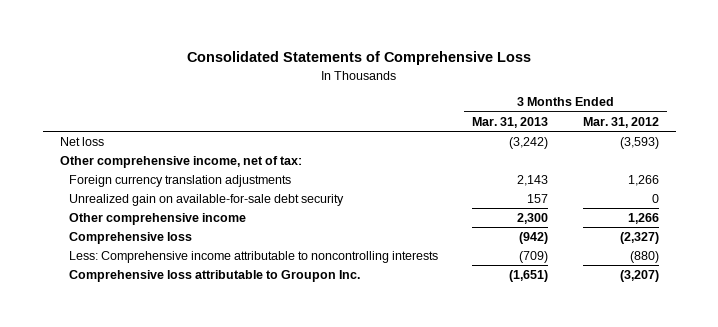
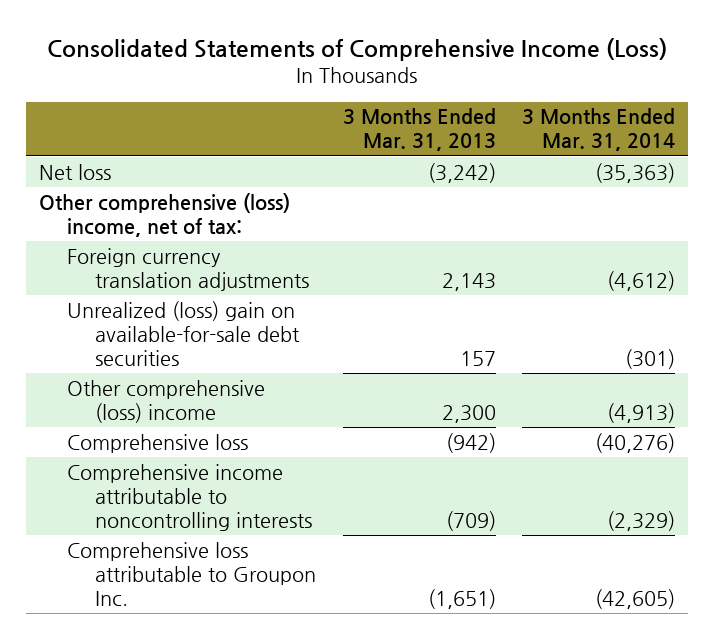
[187,51,532,66] Consolidated Statements of Comprehensive Loss -> [46,38,667,62] Consolidated Statements of Comprehensive Income (Loss)
[582,116,659,128] Mar. 31, 2012 -> none
none -> [521,108,675,152] 3 Months Ended Mar. 31, 2014
[59,156,302,169] Other comprehensive income, net of tax: -> [39,192,291,237] Other comprehensive (loss) income, net of tax:
[69,194,345,207] Unrealized gain on available-for-sale debt security -> [67,300,301,366] Unrealized (loss) gain on available-for-sale debt securities
[69,213,247,226] Other comprehensive income -> [67,379,266,423] Other comprehensive (loss) income
[69,251,439,264] Less: Comprehensive income attributable to noncontrolling interests -> [67,463,313,531] Comprehensive income attributable to noncontrolling interests

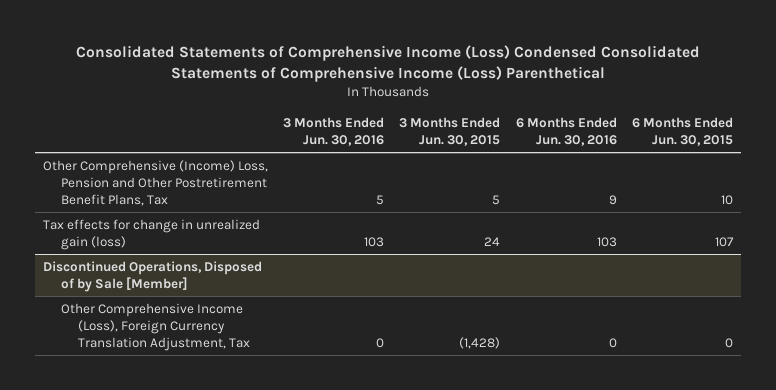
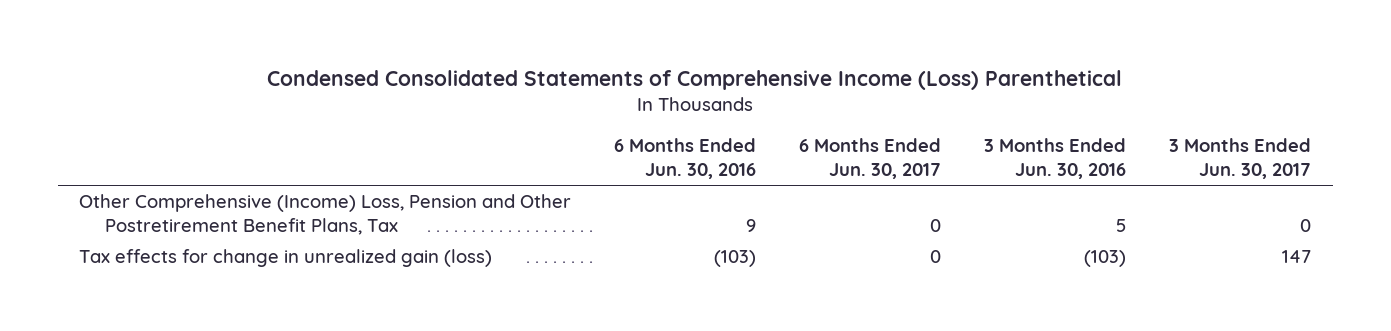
[75,44,700,82] Consolidated Statements of Comprehensive Income (Loss) Condensed Consolidated Statements of Comprehensive Income (Loss) Parenthetical -> [267,70,1123,91] Condensed Consolidated Statements of Comprehensive Income (Loss) Parenthetical
[399,116,501,146] 3 Months Ended Jun. 30, 2015 -> none
[632,116,734,146] 6 Months Ended Jun. 30, 2015 -> none
none -> [799,138,942,179] 6 Months Ended Jun. 30, 2017
none -> [1169,138,1312,179] 3 Months Ended Jun. 30, 2017
[42,260,262,293] Discontinued Operations, Disposed of by Sale [Member] -> none
[60,302,251,352] Other Comprehensive Income (Loss), Foreign Currency Translation Adjustment, Tax -> none
[364,237,385,248] 103 -> [1084,250,1127,268] (103)
[596,237,617,248] 103 -> [714,250,757,268] (103)

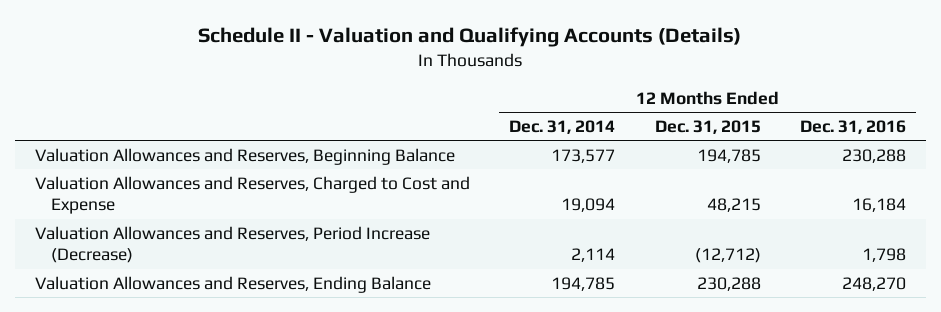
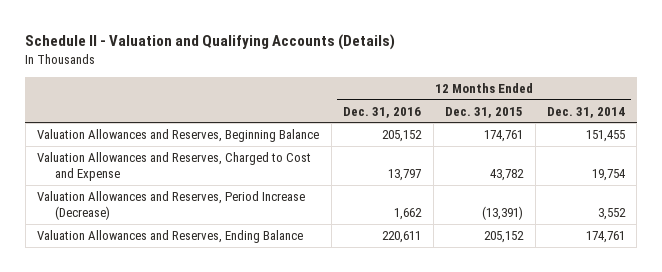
[551,148,616,163] 173,577 -> [585,130,625,143] 151,455
[696,148,761,163] 194,785 -> [484,130,524,143] 174,761
[842,148,907,163] 230,288 -> [382,130,423,143] 205,152
[561,198,616,213] 19,094 -> [591,168,626,181] 19,754
[706,198,761,213] 48,215 -> [490,168,525,181] 43,782
[852,198,907,213] 16,184 -> [388,168,422,181] 13,797
[571,248,616,263] 2,114 -> [597,207,626,220] 3,552
[694,248,761,264] (12,712) -> [482,205,524,220] (13,391)
[862,248,907,263] 1,798 -> [394,207,423,220] 1,662
[551,276,616,291] 194,785 -> [585,231,625,244] 174,761
[696,276,761,291] 230,288 -> [484,231,525,244] 205,152
[842,276,907,291] 248,270 -> [382,231,422,244] 220,611

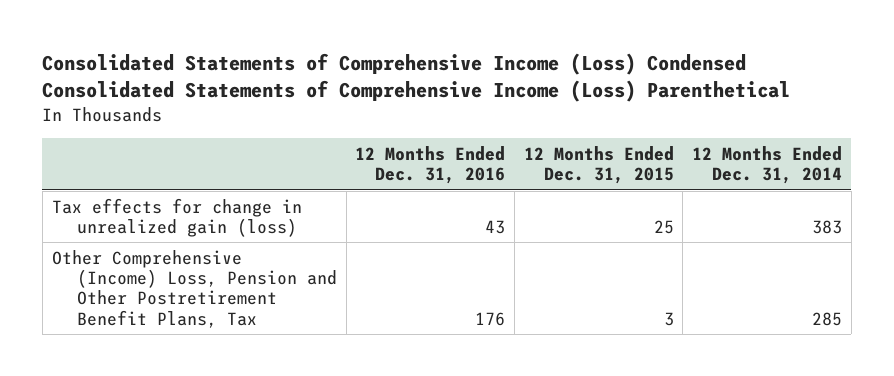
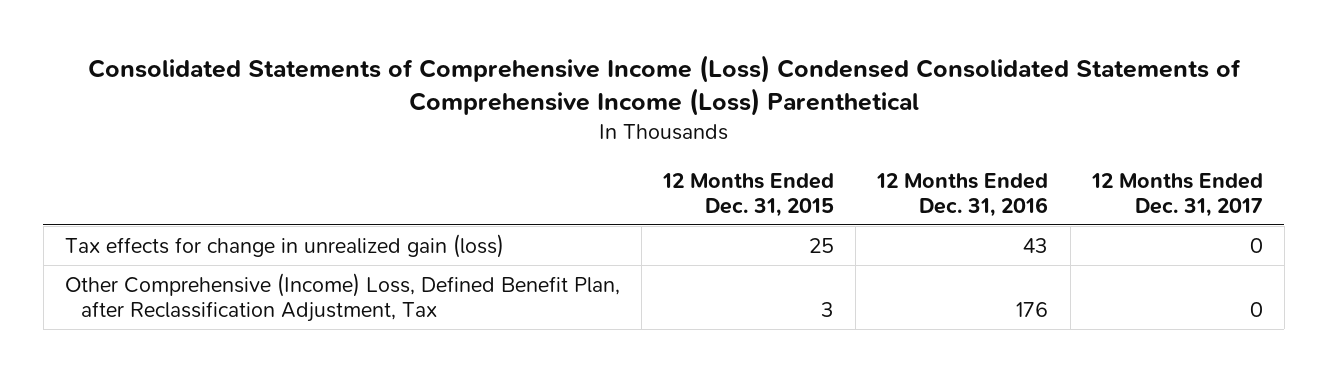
[692,146,843,185] 12 Months Ended Dec. 31, 2014 -> none
none -> [1090,172,1263,217] 12 Months Ended Dec. 31, 2017
[51,249,337,328] Other Comprehensive (Income) Loss, Pension and Other Postretirement Benefit Plans, Tax -> [64,272,620,322] Other Comprehensive (Income) Loss, Defined Benefit Plan, after Reclassification Adjustment, Tax

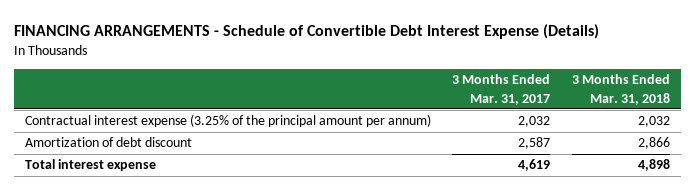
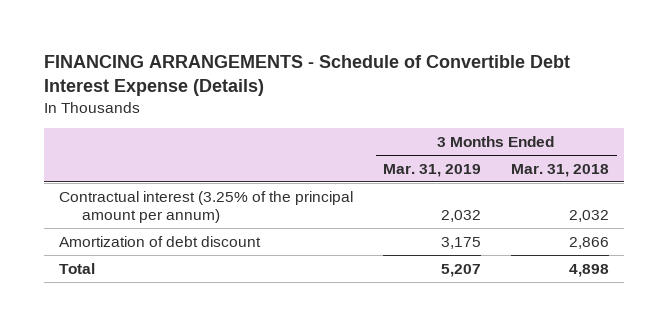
[452,74,551,105] 3 Months Ended Mar. 31, 2017 -> none
none -> [383,163,482,177] Mar. 31, 2019
[24,114,431,128] Contractual interest expense (3.25% of the principal amount per annum) -> [59,190,354,224] Contractual interest (3.25% of the principal amount per annum)
[24,159,156,172] Total interest expense -> [59,262,96,274] Total

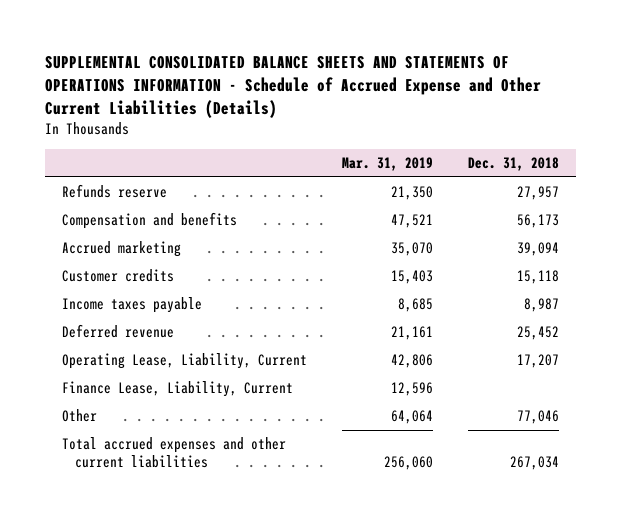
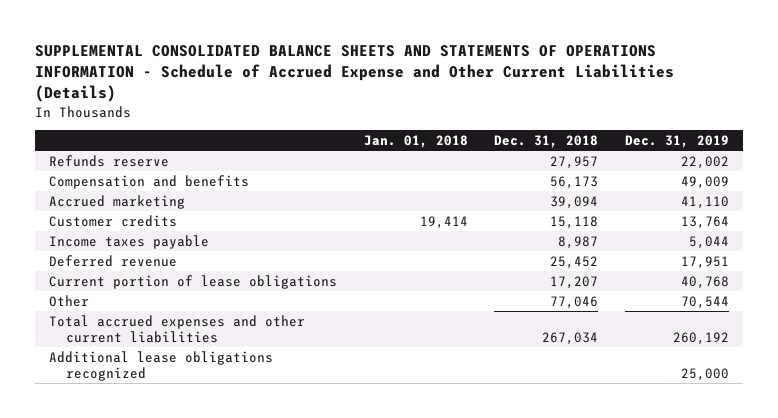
[342,156,434,171] Mar. 31, 2019 -> none
none -> [363,135,468,149] Jan. 01, 2018
none -> [625,135,730,149] Dec. 31, 2019
[62,381,294,398] Finance Lease, Liability, Current -> none
[62,353,308,370] Operating Lease, Liability, Current -> [48,274,337,289] Current portion of lease obligations
none -> [48,350,273,381] Additional lease obligations recognized

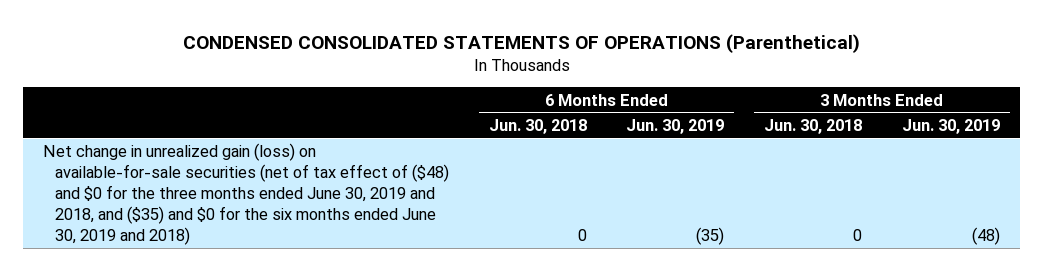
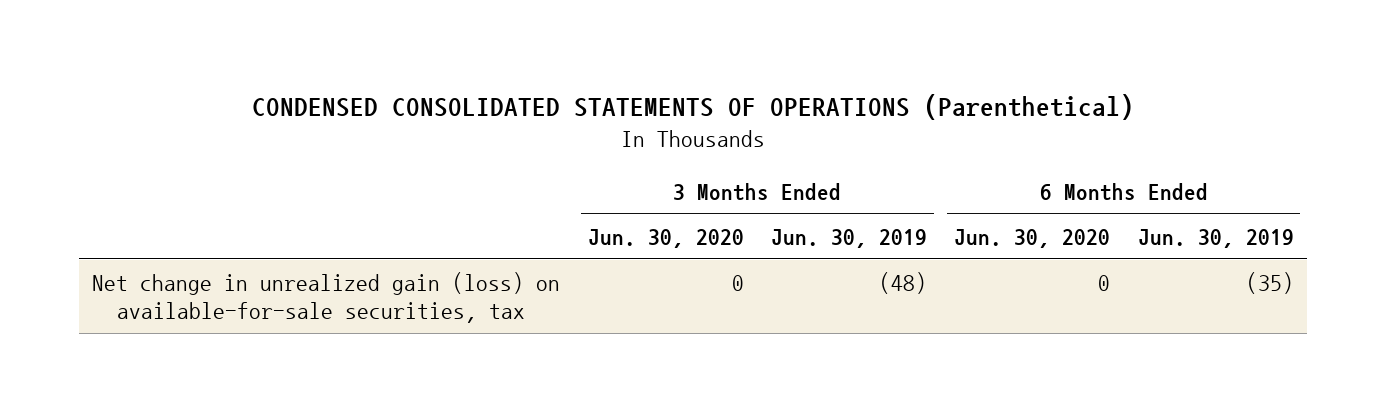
[488,119,587,135] Jun. 30, 2018 -> none
[764,119,863,135] Jun. 30, 2018 -> none
none -> [587,228,744,248] Jun. 30, 2020
none -> [954,228,1111,248] Jun. 30, 2020
[43,143,449,246] Net change in unrealized gain (loss) on available-for-sale securities (net of tax effect of ($48) and $0 for the three months ended June 30, 2019 and 2018, and ($35) and $0 for the six months ended June 30, 2019 and 2018) -> [92,271,561,324] Net change in unrealized gain (loss) on available-for-sale securities, tax

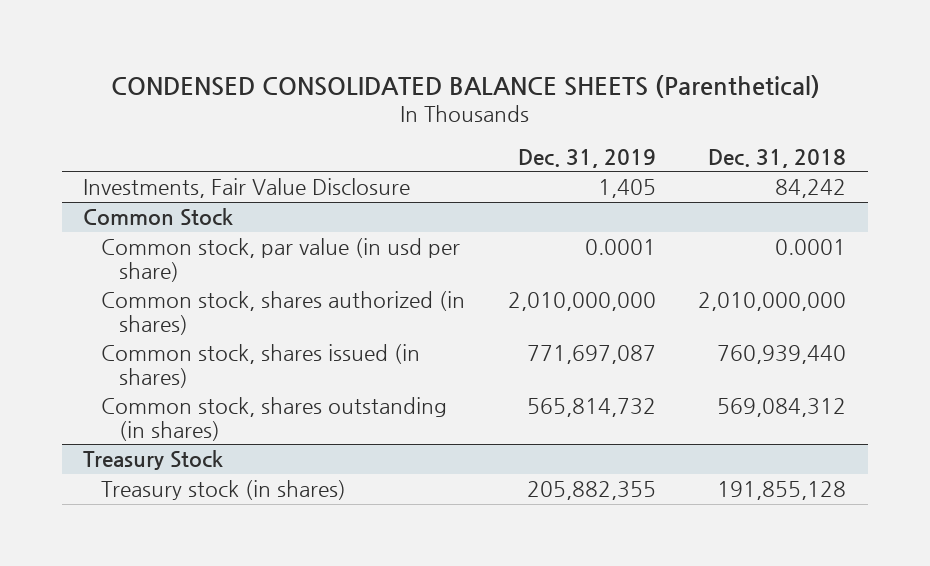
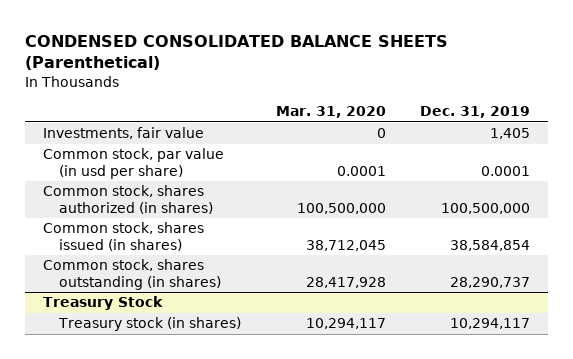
[708,148,847,168] Dec. 31, 2018 -> none
none -> [275,106,386,119] Mar. 31, 2020
[83,207,234,226] Common Stock -> none
[83,177,411,198] Investments, Fair Value Disclosure -> [42,127,204,140] Investments, fair value
[507,291,656,311] 2,010,000,000 -> [441,202,531,214] 100,500,000
[526,344,656,364] 771,697,087 -> [450,239,531,251] 38,584,854
[526,397,656,417] 565,814,732 -> [450,276,531,288] 28,290,737
[526,480,656,500] 205,882,355 -> [450,318,531,330] 10,294,117

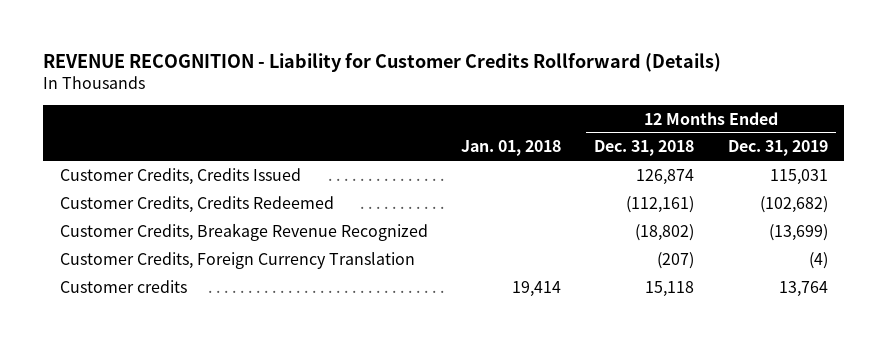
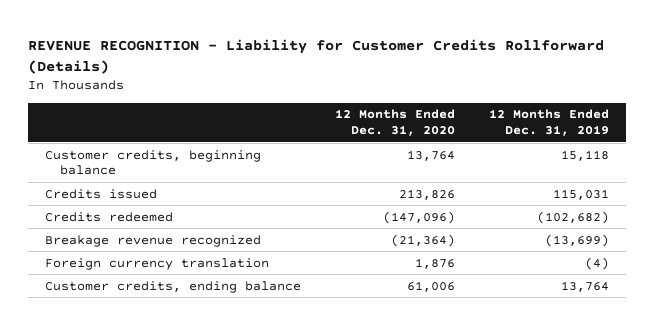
[461,140,562,157] Jan. 01, 2018 -> none
[594,140,695,157] Dec. 31, 2018 -> none
none -> [335,109,456,137] 12 Months Ended Dec. 31, 2020
none -> [45,149,262,176] Customer credits, beginning balance
[59,167,301,185] Customer Credits, Credits Issued -> [45,188,158,199] Credits issued
[59,195,334,213] Customer Credits, Credits Redeemed -> [45,211,174,222] Credits redeemed
[59,222,428,241] Customer Credits, Breakage Revenue Recognized -> [45,234,262,247] Breakage revenue recognized
[59,251,415,269] Customer Credits, Foreign Currency Translation -> [45,257,270,270] Foreign currency translation
[59,279,187,293] Customer credits -> [45,280,302,293] Customer credits, ending balance

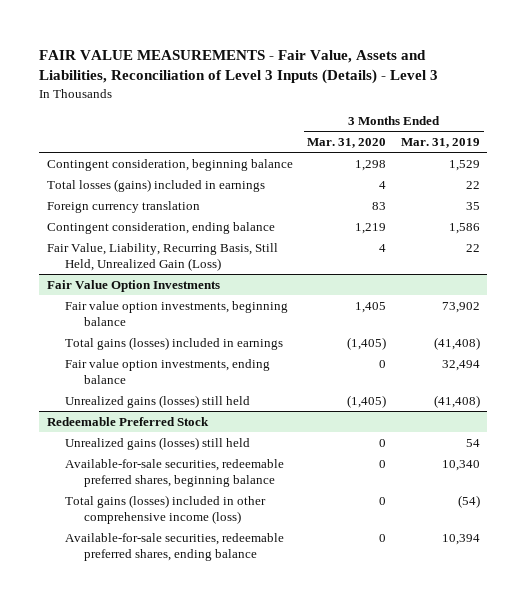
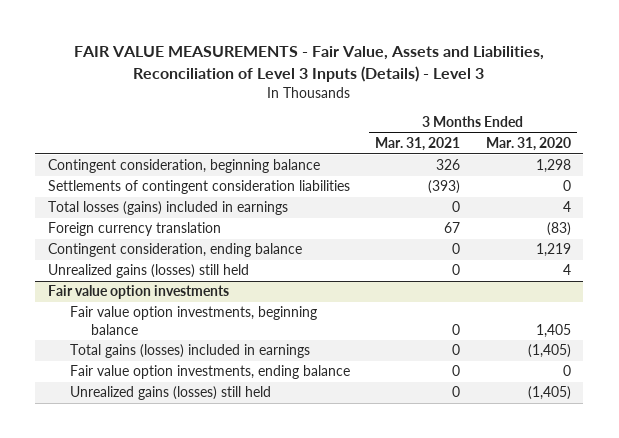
[401,138,481,149] Mar. 31, 2019 -> none
none -> [375,137,461,152] Mar. 31, 2021
none -> [47,180,350,195] Settlements of contingent consideration liabilities
[372,201,387,210] 83 -> [546,222,571,237] (83)
[46,242,278,272] Fair Value, Liability, Recurring Basis, Still Held, Unrealized Gain (Loss) -> [47,264,249,279] Unrealized gains (losses) still held
[46,279,220,292] Fair Value Option Investments -> [47,285,229,300] Fair value option investments
[46,416,209,426] Redeemable Preferred Stock -> none
[65,436,251,450] Unrealized gains (losses) still held -> none
[65,458,285,488] Available-for-sale securities, redeemable preferred shares, beginning balance -> none
[65,494,267,525] Total gains (losses) included in other comprehensive income (loss) -> none
[65,532,285,562] Available-for-sale securities, redeemable preferred shares, ending balance -> none

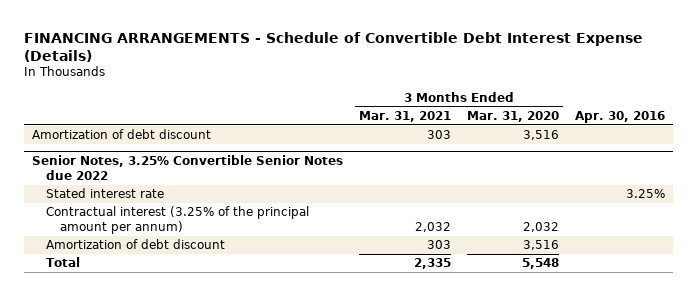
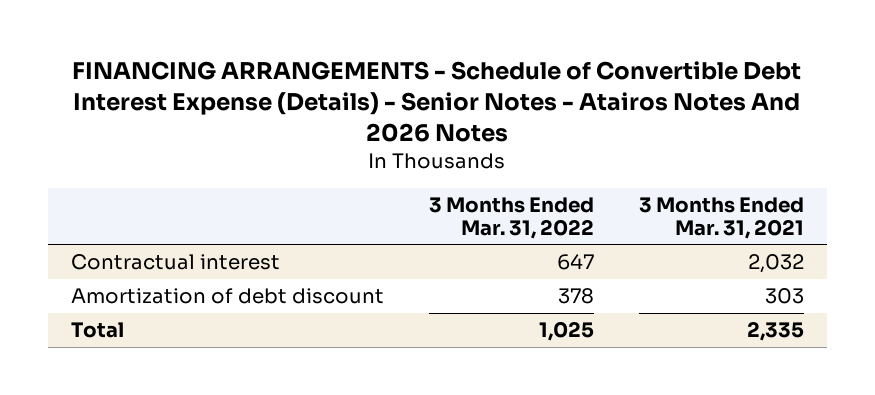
[24,31,644,62] FINANCING ARRANGEMENTS - Schedule of Convertible Debt Interest Expense (Details) -> [72,60,802,142] FINANCING ARRANGEMENTS - Schedule of Convertible Debt Interest Expense (Details) - Senior Notes - Atairos Notes And 2026 Notes
[466,110,559,122] Mar. 31, 2020 -> none
[574,110,665,123] Apr. 30, 2016 -> none
none -> [428,196,594,239] 3 Months Ended Mar. 31, 2022
[32,129,212,140] Amortization of debt discount -> none
[32,154,344,180] Senior Notes, 3.25% Convertible Senior Notes due 2022 -> none
[45,188,164,199] Stated interest rate -> none
[45,206,309,235] Contractual interest (3.25% of the principal amount per annum) -> [70,254,280,271] Contractual interest

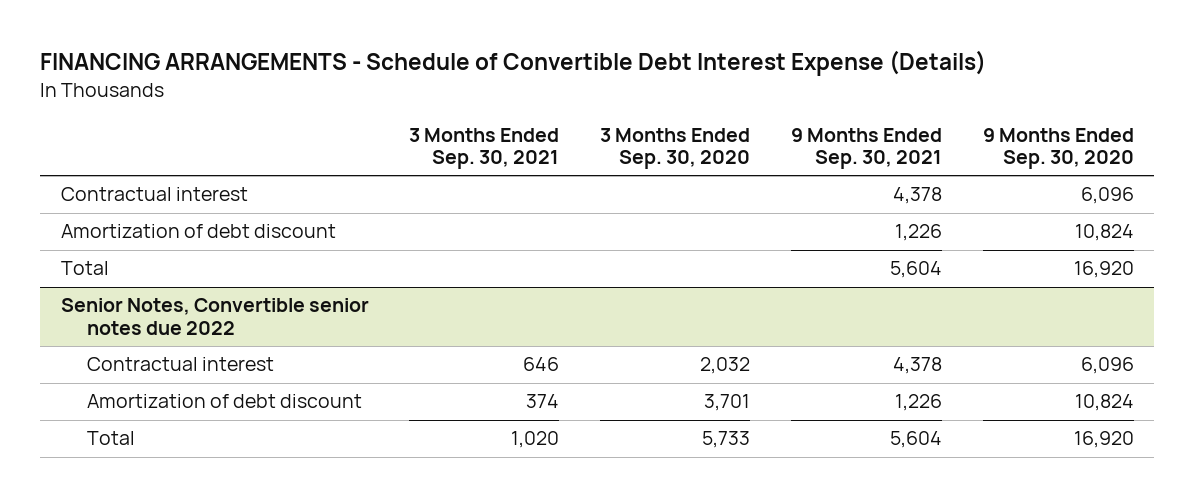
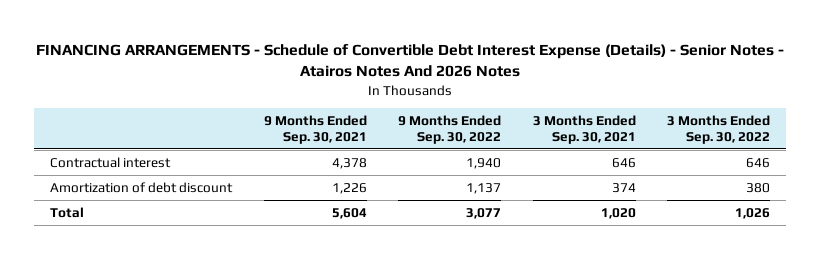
[40,50,987,77] FINANCING ARRANGEMENTS - Schedule of Convertible Debt Interest Expense (Details) -> [36,44,785,78] FINANCING ARRANGEMENTS - Schedule of Convertible Debt Interest Expense (Details) - Senior Notes - Atairos Notes And 2026 Notes
[600,127,751,170] 3 Months Ended Sep. 30, 2020 -> none
[982,127,1134,170] 9 Months Ended Sep. 30, 2020 -> none
none -> [398,114,502,144] 9 Months Ended Sep. 30, 2022
none -> [667,114,771,144] 3 Months Ended Sep. 30, 2022
[60,187,248,202] Contractual interest -> none
[60,224,336,239] Amortization of debt discount -> none
[60,261,109,276] Total -> none
[60,298,369,336] Senior Notes, Convertible senior notes due 2022 -> none

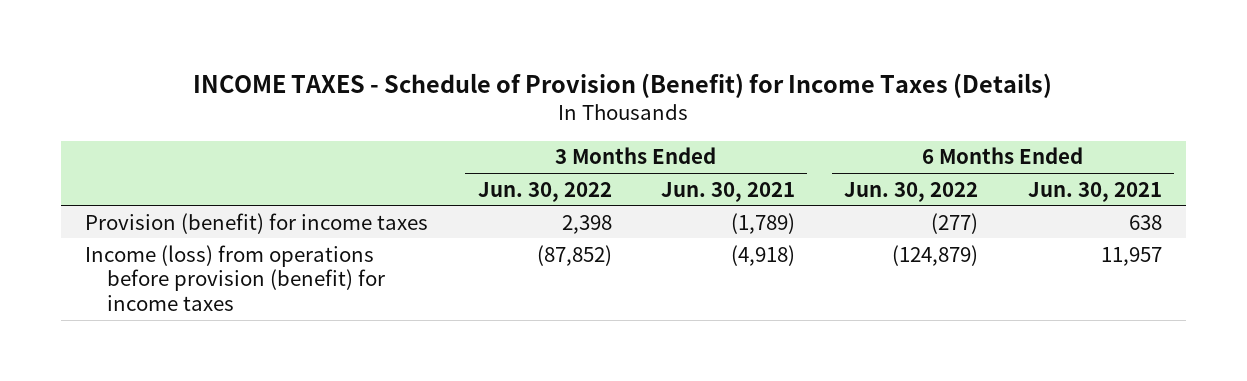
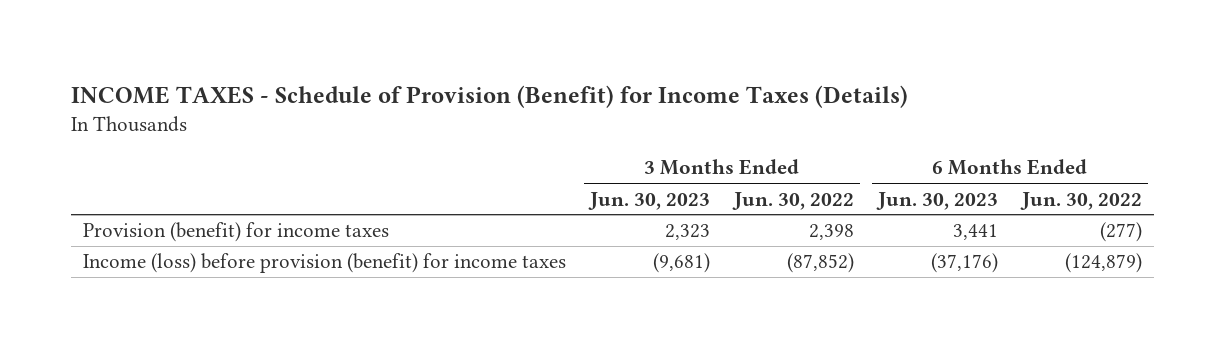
[660,181,795,202] Jun. 30, 2021 -> none
[1027,181,1162,202] Jun. 30, 2021 -> none
none -> [588,191,711,210] Jun. 30, 2023
none -> [876,191,999,210] Jun. 30, 2023
[85,244,386,312] Income (loss) from operations before provision (benefit) for income taxes -> [83,253,567,274] Income (loss) before provision (benefit) for income taxes

